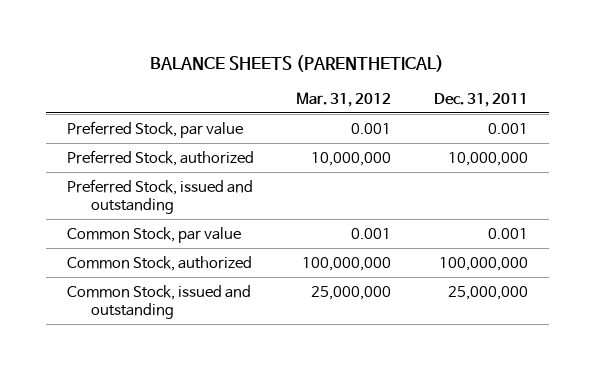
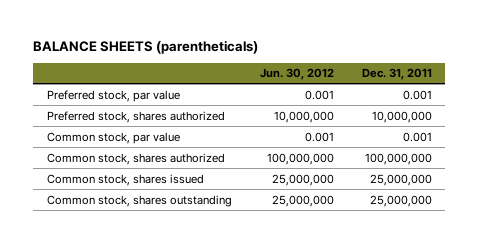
[150,55,445,73] BALANCE SHEETS (PARENTHETICAL) -> [32,39,258,54] BALANCE SHEETS (parentheticals)
[296,91,392,107] Mar. 31, 2012 -> none
none -> [259,68,334,81] Jun. 30, 2012
[67,178,254,215] Preferred Stock, issued and outstanding -> none
[67,120,244,138] Preferred Stock, par value -> [46,89,180,102] Preferred stock, par value
[67,149,255,166] Preferred Stock, authorized -> [46,110,225,123] Preferred stock, shares authorized
[67,226,242,243] Common Stock, par value -> [46,131,180,144] Common stock, par value
[67,255,253,271] Common Stock, authorized -> [46,152,225,165] Common stock, shares authorized
[67,284,252,320] Common Stock, issued and outstanding -> [46,173,204,186] Common stock, shares issued
none -> [46,194,232,207] Common stock, shares outstanding

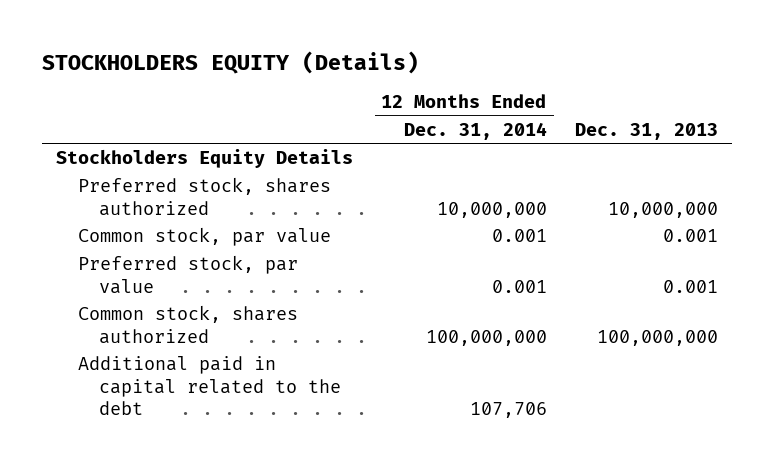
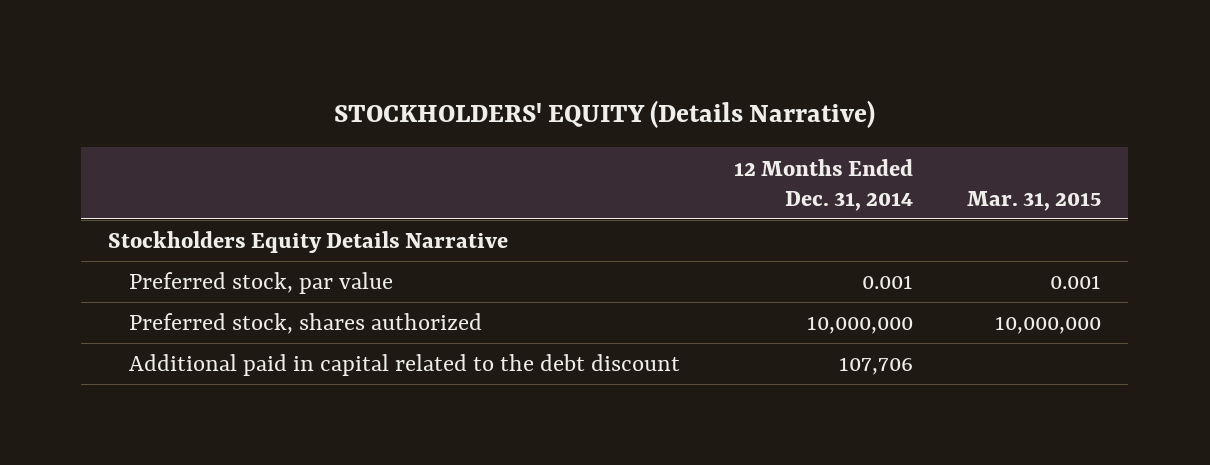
[42,51,420,75] STOCKHOLDERS EQUITY (Details) -> [333,99,875,128] STOCKHOLDERS' EQUITY (Details Narrative)
[575,122,719,140] Dec. 31, 2013 -> none
none -> [967,190,1102,211] Mar. 31, 2015
[77,227,331,247] Common stock, par value -> none
[56,149,354,169] Stockholders Equity Details -> [108,231,509,254] Stockholders Equity Details Narrative
[77,305,298,344] Common stock, shares authorized -> none
[77,177,331,216] Preferred stock, shares authorized -> [129,313,483,335] Preferred stock, shares authorized
[77,356,341,416] Additional paid in capital related to the debt -> [129,354,681,377] Additional paid in capital related to the debt discount

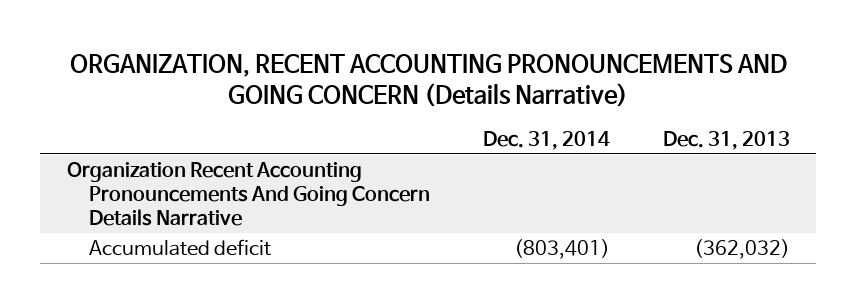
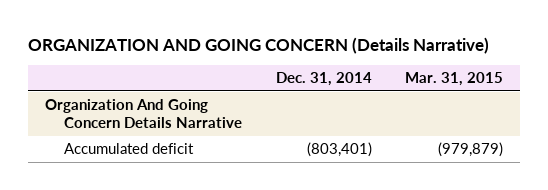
[70,53,788,108] ORGANIZATION, RECENT ACCOUNTING PRONOUNCEMENTS AND GOING CONCERN (Details Narrative) -> [28,36,490,54] ORGANIZATION AND GOING CONCERN (Details Narrative)
[662,130,790,150] Dec. 31, 2013 -> none
none -> [405,72,504,87] Mar. 31, 2015
[66,162,431,226] Organization Recent Accounting Pronouncements And Going Concern Details Narrative -> [44,99,242,129] Organization And Going Concern Details Narrative

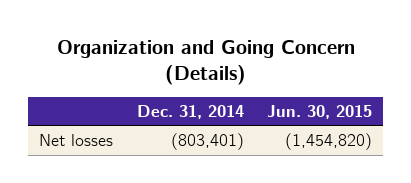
[28,36,490,54] ORGANIZATION AND GOING CONCERN (Details Narrative) -> [56,39,355,85] Organization and Going Concern (Details)
[405,72,504,87] Mar. 31, 2015 -> none
none -> [266,104,372,119] Jun. 30, 2015
[44,99,242,129] Organization And Going Concern Details Narrative -> none
[63,143,194,155] Accumulated deficit -> [39,134,114,147] Net losses

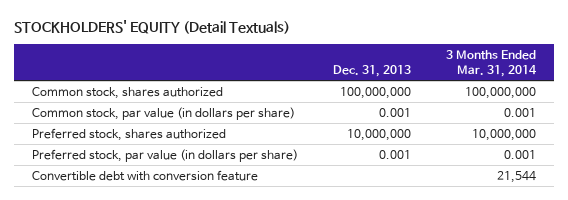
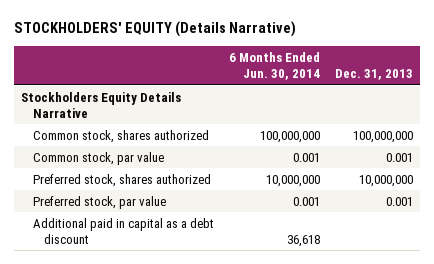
[14,20,291,35] STOCKHOLDERS' EQUITY (Detail Textuals) -> [13,21,296,38] STOCKHOLDERS' EQUITY (Details Narrative)
[445,50,537,77] 3 Months Ended Mar. 31, 2014 -> none
none -> [228,51,320,80] 6 Months Ended Jun. 30, 2014
none -> [21,91,182,118] Stockholders Equity Details Narrative
[31,106,295,120] Common stock, par value (in dollars per share) -> [32,151,164,165] Common stock, par value
[31,169,258,181] Convertible debt with conversion feature -> none
[31,148,298,162] Preferred stock, par value (in dollars per share) -> [32,195,166,209] Preferred stock, par value
none -> [32,217,214,244] Additional paid in capital as a debt discount

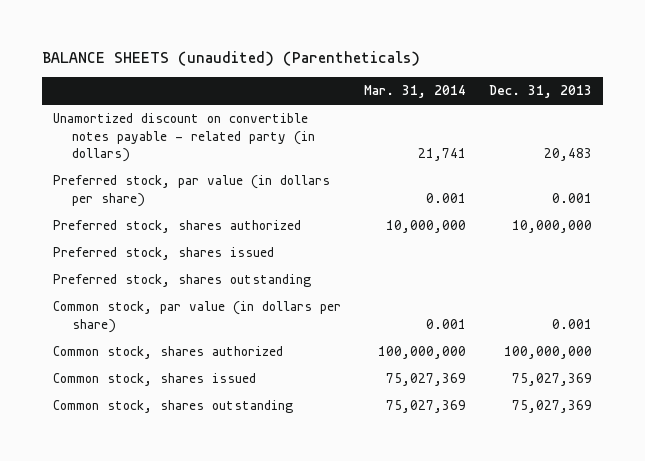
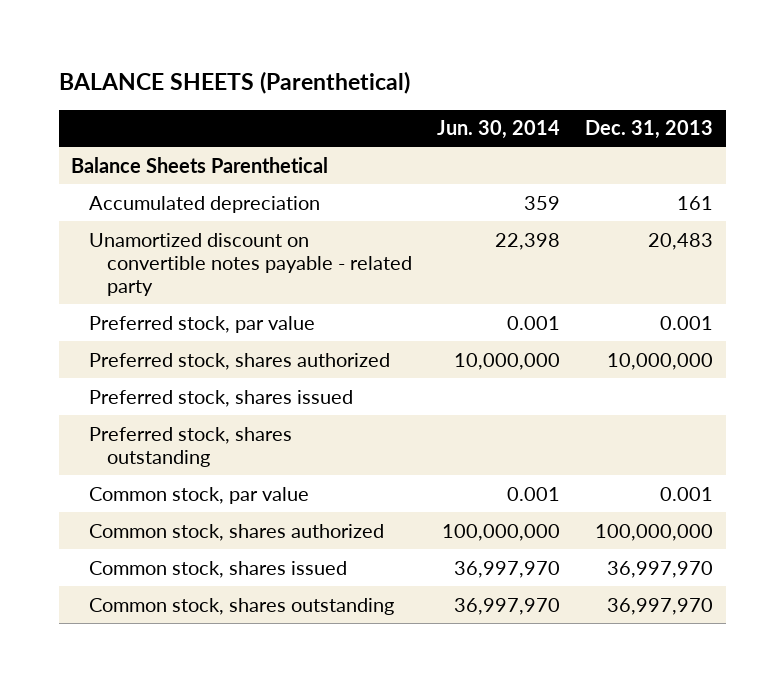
[42,51,421,67] BALANCE SHEETS (unaudited) (Parentheticals) -> [58,70,410,94] BALANCE SHEETS (Parenthetical)
[364,85,467,99] Mar. 31, 2014 -> none
none -> [437,120,561,140] Jun. 30, 2014
none -> [71,156,329,173] Balance Sheets Parenthetical
none -> [89,195,321,213] Accumulated depreciation
[53,113,315,163] Unamortized discount on convertible notes payable - related party (in dollars) -> [89,232,413,297] Unamortized discount on convertible notes payable - related party
[53,175,331,207] Preferred stock, par value (in dollars per share) -> [89,315,316,333] Preferred stock, par value
[53,301,342,333] Common stock, par value (in dollars per share) -> [89,486,310,504] Common stock, par value
[511,373,592,387] 75,027,369 -> [607,560,714,578] 36,997,970
[511,400,592,414] 75,027,369 -> [607,597,714,615] 36,997,970

